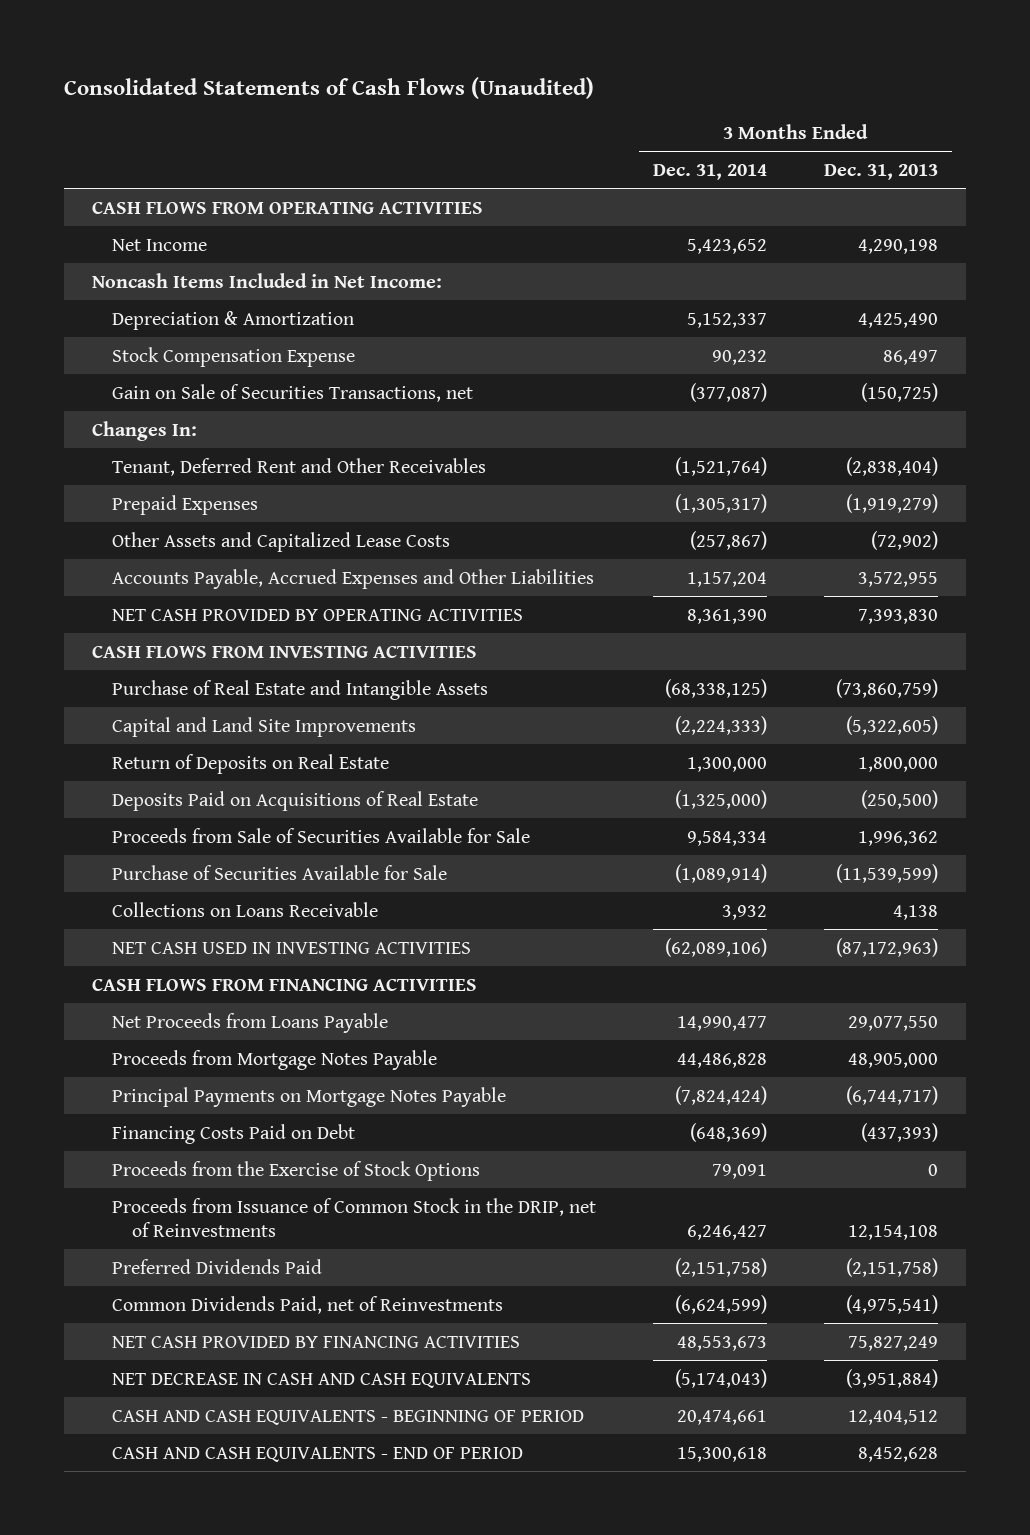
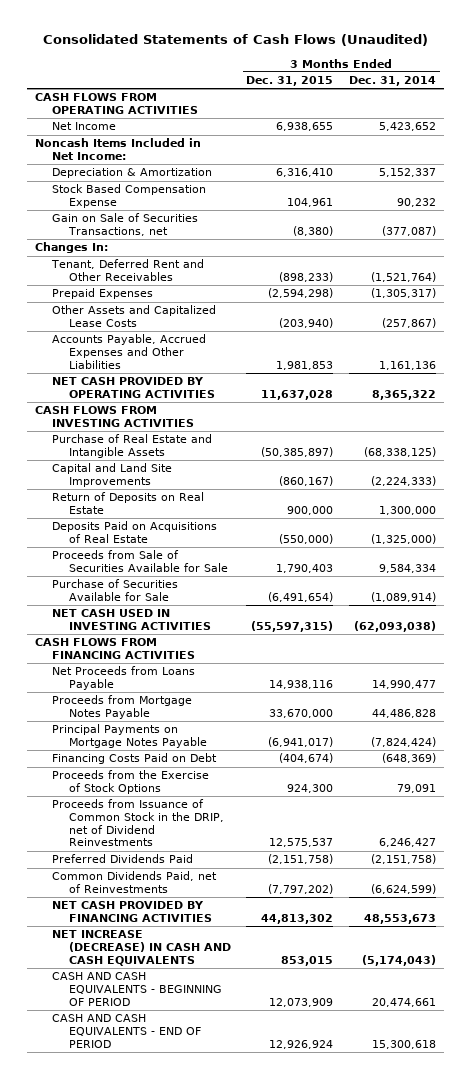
[823,163,938,180] Dec. 31, 2013 -> none
none -> [246,76,334,87] Dec. 31, 2015
[112,346,356,367] Stock Compensation Expense -> [51,184,206,208] Stock Based Compensation Expense
[686,571,767,587] 1,157,204 -> [379,360,437,370] 1,161,136
[686,608,767,624] 8,361,390 -> [372,389,437,400] 8,365,322
[112,901,379,917] Collections on Loans Receivable -> none
[664,937,767,957] (62,089,106) -> [354,620,437,632] (62,093,038)
[112,1197,597,1238] Proceeds from Issuance of Common Stock in the DRIP, net of Reinvestments -> [51,799,224,847] Proceeds from Issuance of Common Stock in the DRIP, net of Dividend Reinvestments
[112,1372,532,1388] NET DECREASE IN CASH AND CASH EQUIVALENTS -> [51,930,231,966] NET INCREASE (DECREASE) IN CASH AND CASH EQUIVALENTS

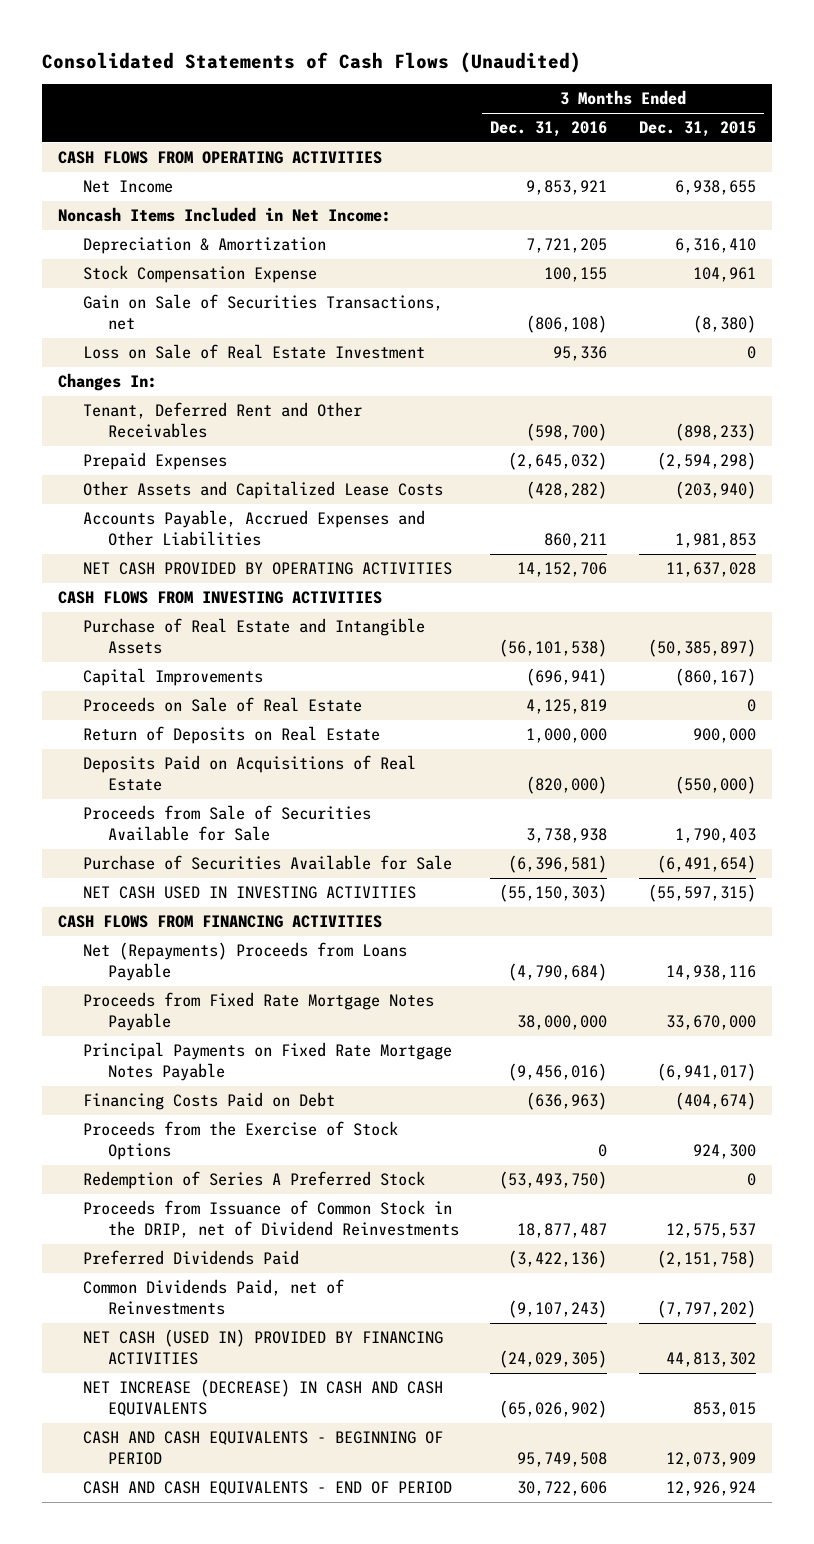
[349,76,437,87] Dec. 31, 2014 -> none
none -> [490,121,608,138] Dec. 31, 2016
[51,184,206,208] Stock Based Compensation Expense -> [82,265,317,284] Stock Compensation Expense
none -> [82,344,425,360] Loss on Sale of Real Estate Investment
[51,463,172,487] Capital and Land Site Improvements -> [82,668,263,687] Capital Improvements
none -> [82,697,362,713] Proceeds on Sale of Real Estate
[51,666,195,690] Net Proceeds from Loans Payable -> [82,942,407,982] Net (Repayments) Proceeds from Loans Payable
[51,695,192,719] Proceeds from Mortgage Notes Payable -> [82,992,434,1032] Proceeds from Fixed Rate Mortgage Notes Payable
[51,724,207,748] Principal Payments on Mortgage Notes Payable -> [82,1042,452,1082] Principal Payments on Fixed Rate Mortgage Notes Payable
none -> [82,1171,425,1190] Redemption of Series A Preferred Stock
[51,901,212,922] NET CASH PROVIDED BY FINANCING ACTIVITIES -> [82,1329,443,1366] NET CASH (USED IN) PROVIDED BY FINANCING ACTIVITIES

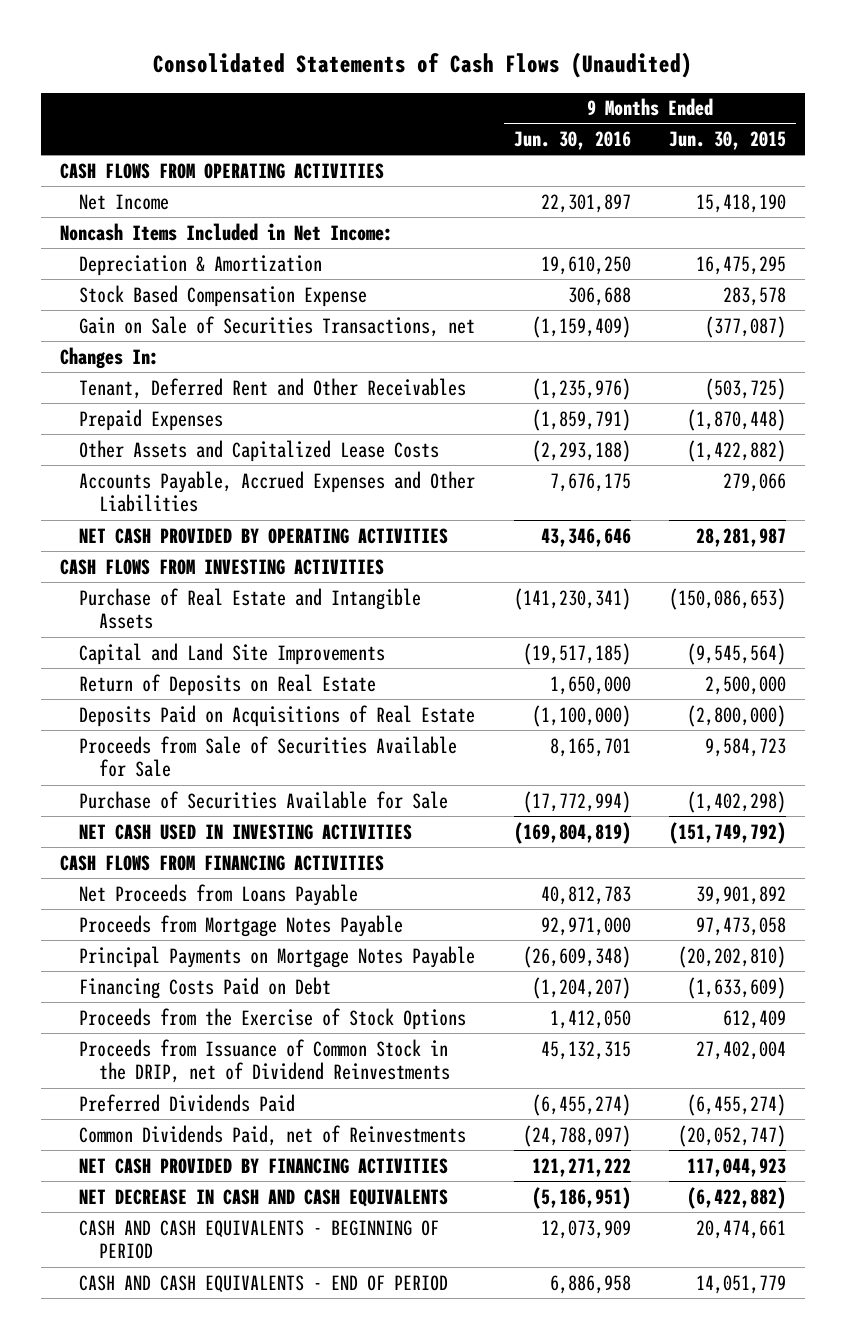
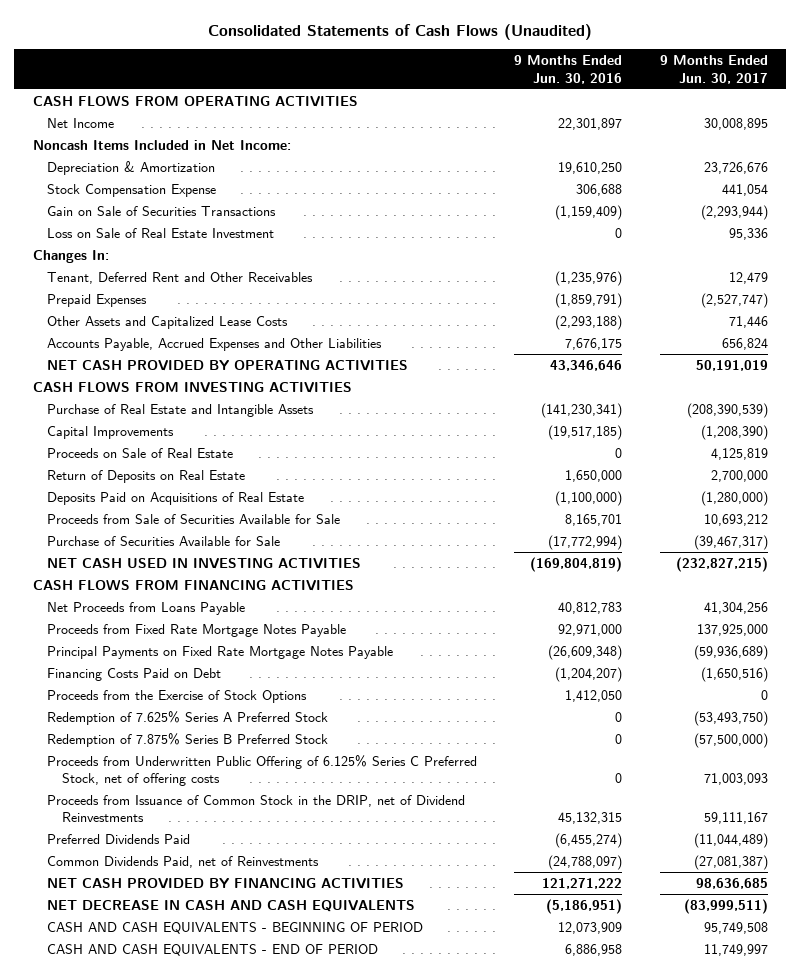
[668,130,786,150] Jun. 30, 2015 -> none
none -> [659,55,768,84] 9 Months Ended Jun. 30, 2017
[79,284,368,307] Stock Based Compensation Expense -> [47,183,217,197] Stock Compensation Expense
[79,315,476,337] Gain on Sale of Securities Transactions, net -> [47,205,277,216] Gain on Sale of Securities Transactions
none -> [47,227,275,238] Loss on Sale of Real Estate Investment
[79,642,386,665] Capital and Land Site Improvements -> [47,425,175,439] Capital Improvements
none -> [47,447,234,458] Proceeds on Sale of Real Estate
[79,914,404,937] Proceeds from Mortgage Notes Payable -> [47,623,347,637] Proceeds from Fixed Rate Mortgage Notes Payable
[79,945,476,968] Principal Payments on Mortgage Notes Payable -> [47,645,394,659] Principal Payments on Fixed Rate Mortgage Notes Payable
none -> [47,710,329,725] Redemption of 7.625% Series A Preferred Stock
none -> [47,732,329,747] Redemption of 7.875% Series B Preferred Stock
none -> [47,754,478,787] Proceeds from Underwritten Public Offering of 6.125% Series C Preferred Stock, net of offering costs

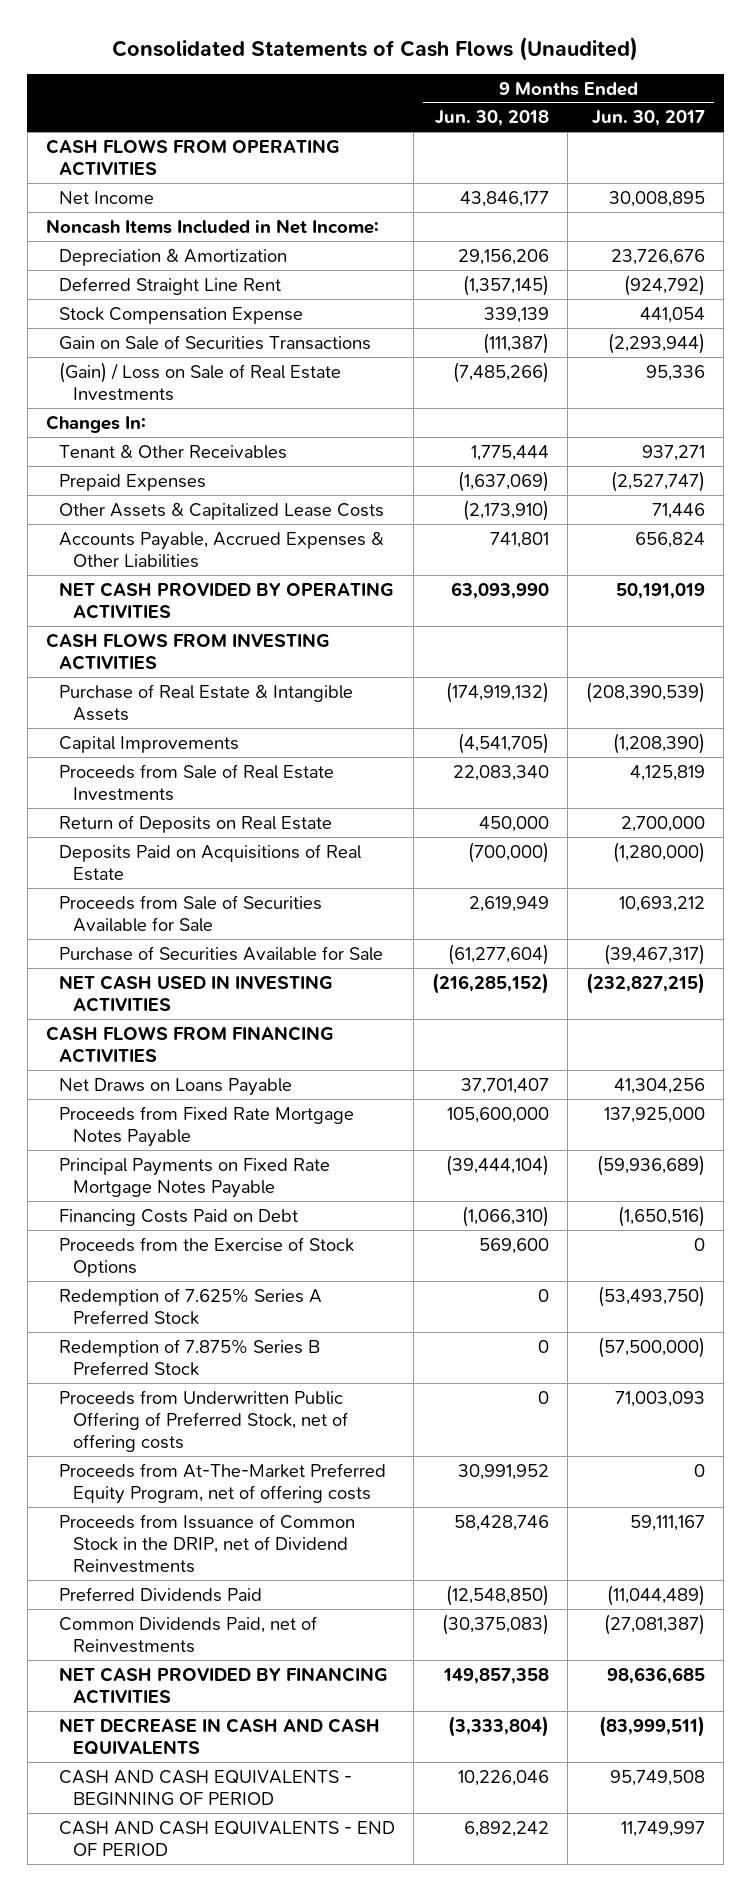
[514,55,623,84] 9 Months Ended Jun. 30, 2016 -> none
none -> [435,110,550,127] Jun. 30, 2018
none -> [59,276,282,295] Deferred Straight Line Rent
[47,227,275,238] Loss on Sale of Real Estate Investment -> [59,361,342,402] (Gain) / Loss on Sale of Real Estate Investments
[47,271,314,284] Tenant, Deferred Rent and Other Receivables -> [59,443,288,459] Tenant & Other Receivables
[728,271,768,284] 12,479 -> [642,444,706,461] 937,271
[47,315,289,329] Other Assets and Capitalized Lease Costs -> [59,501,385,520] Other Assets & Capitalized Lease Costs
[47,337,383,351] Accounts Payable, Accrued Expenses and Other Liabilities -> [59,530,385,569] Accounts Payable, Accrued Expenses & Other Liabilities
[47,403,315,417] Purchase of Real Estate and Intangible Assets -> [59,683,354,722] Purchase of Real Estate & Intangible Assets
[47,447,234,458] Proceeds on Sale of Real Estate -> [59,763,335,802] Proceeds from Sale of Real Estate Investments
[47,601,246,615] Net Proceeds from Loans Payable -> [59,1077,293,1096] Net Draws on Loans Payable
[47,754,478,787] Proceeds from Underwritten Public Offering of 6.125% Series C Preferred Stock, net of offering costs -> [59,1389,348,1453] Proceeds from Underwritten Public Offering of Preferred Stock, net of offering costs
none -> [59,1462,387,1505] Proceeds from At-The-Market Preferred Equity Program, net of offering costs

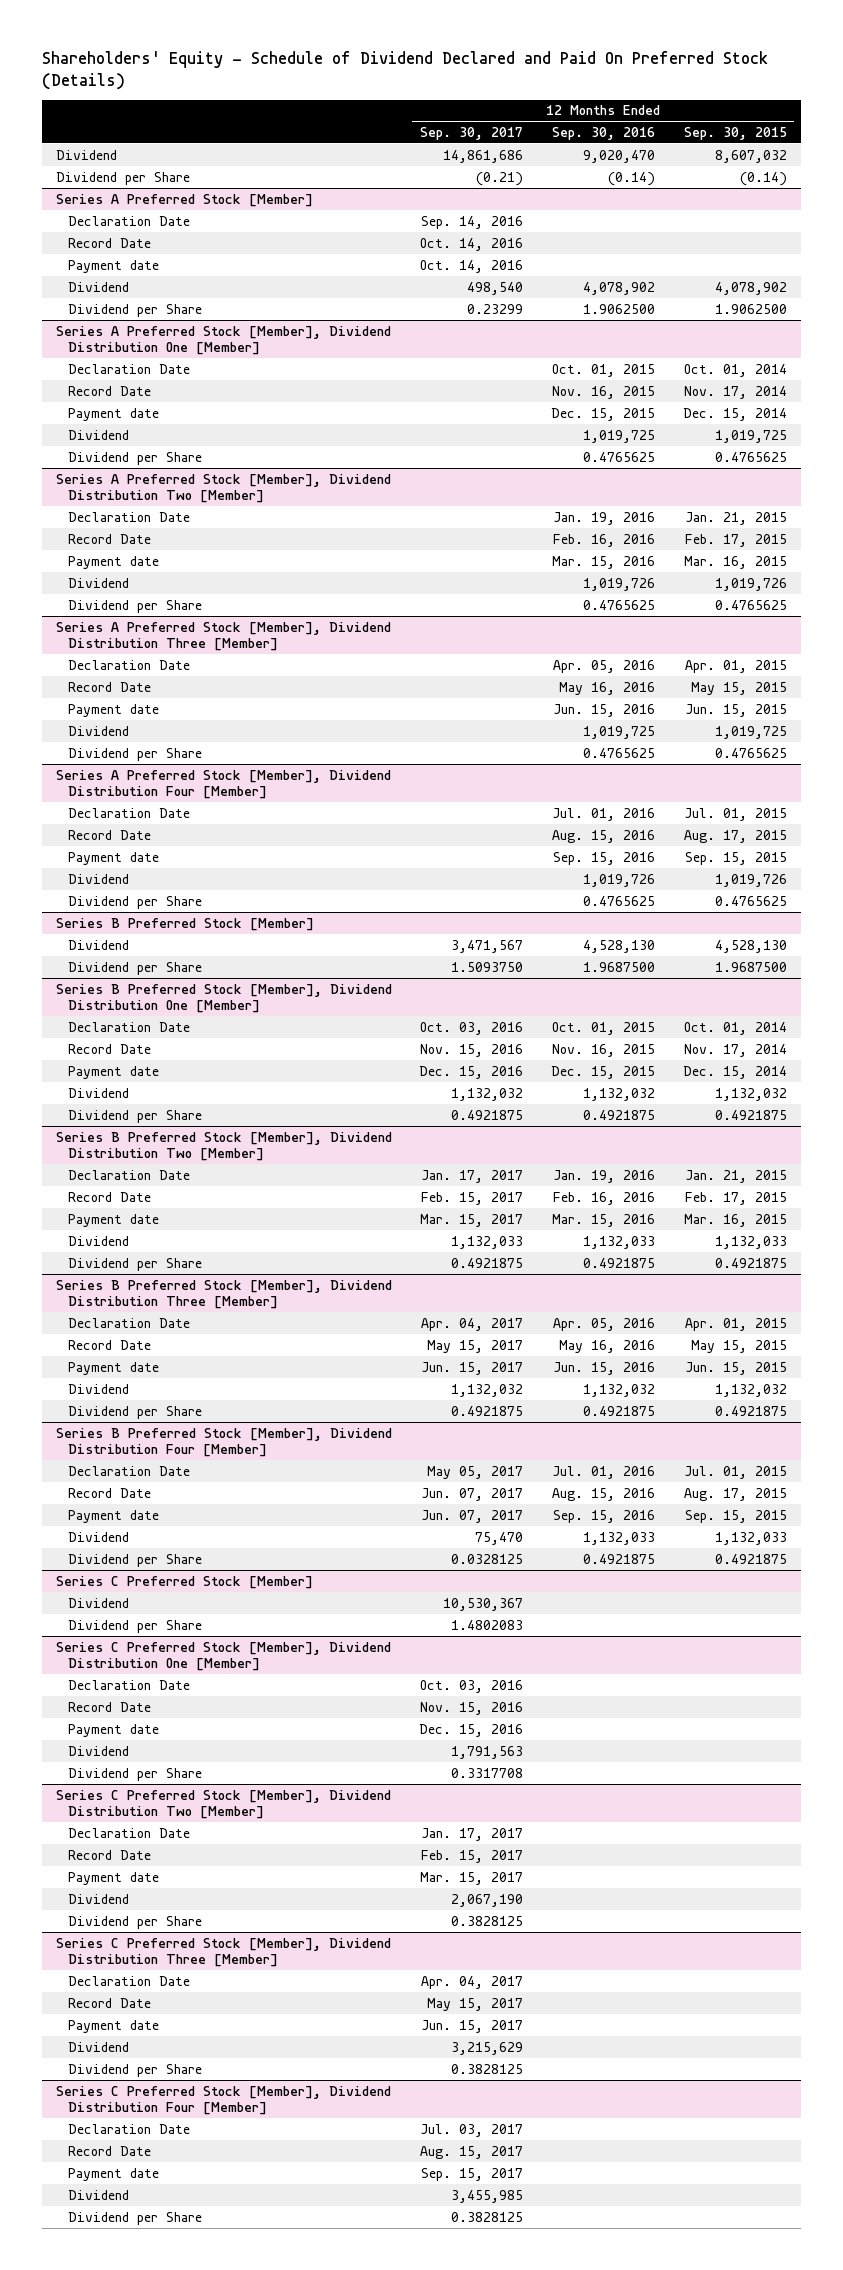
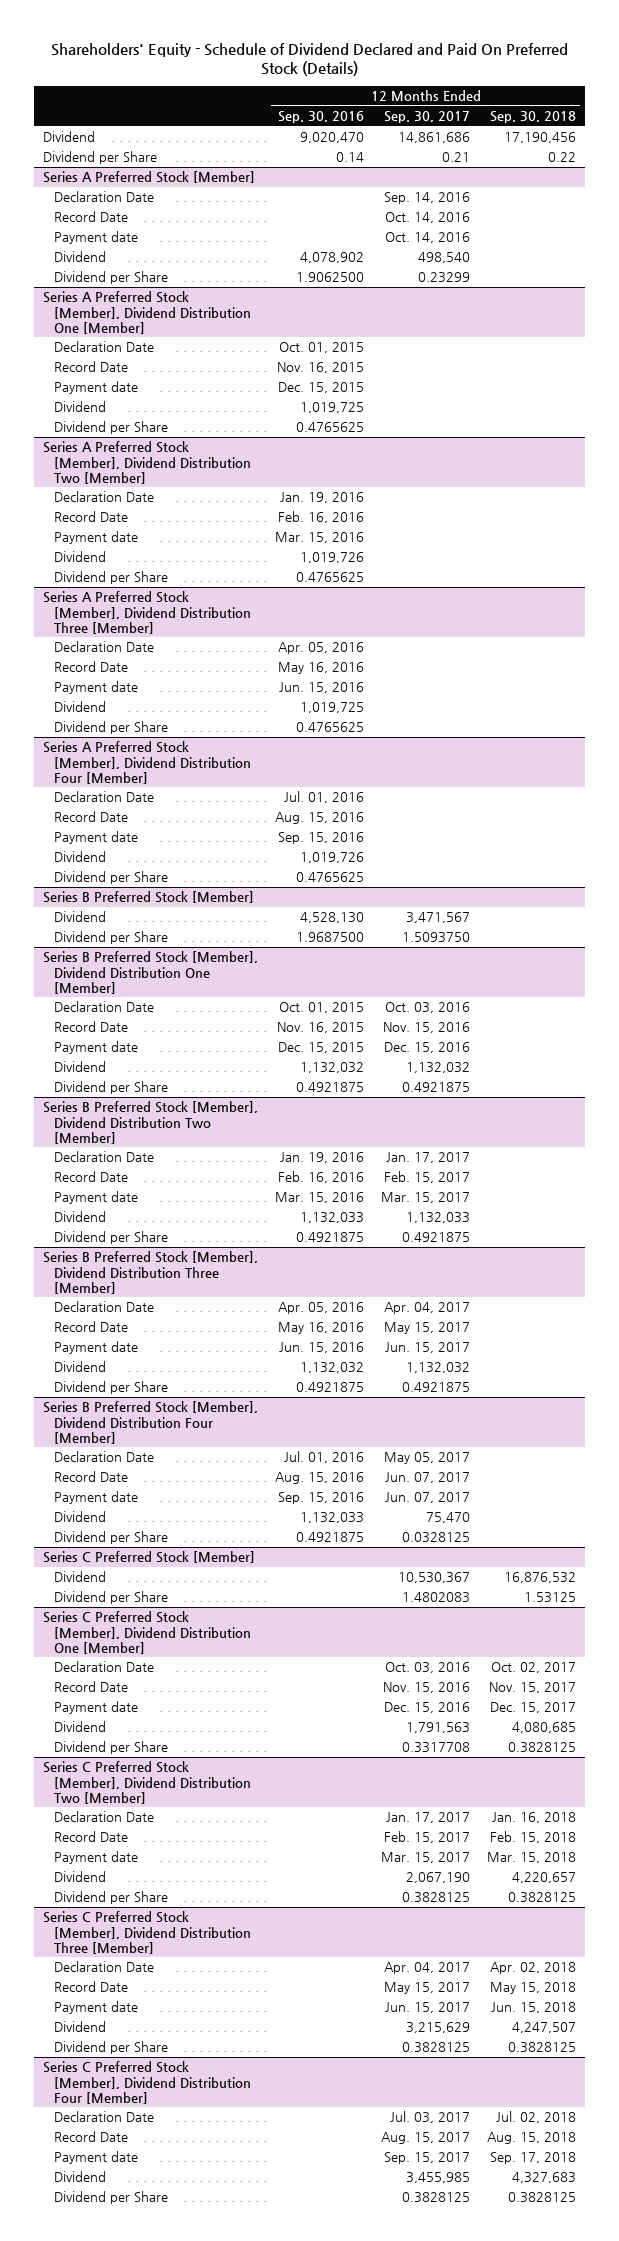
[684,126,788,140] Sep. 30, 2015 -> none
none -> [490,111,577,124] Sep. 30, 2018
[476,171,524,186] (0.21) -> [442,152,471,163] 0.21
[608,171,656,186] (0.14) -> [336,152,365,163] 0.14

